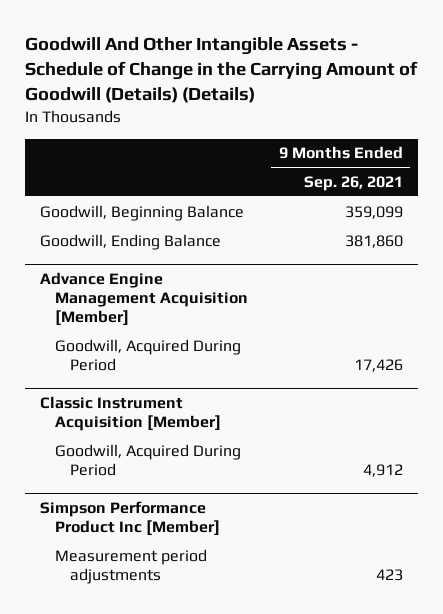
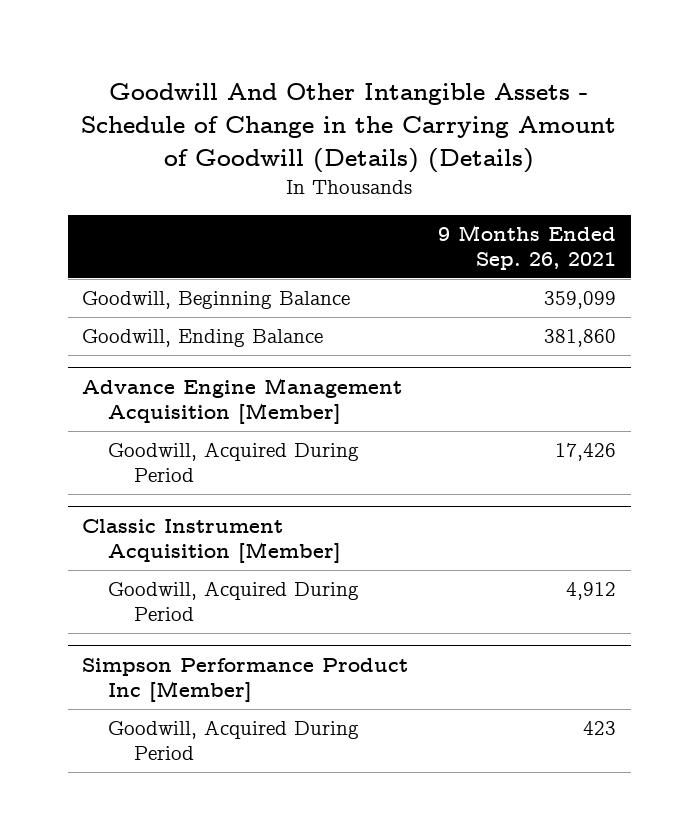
[55,548,208,584] Measurement period adjustments -> [108,720,360,761] Goodwill, Acquired During Period

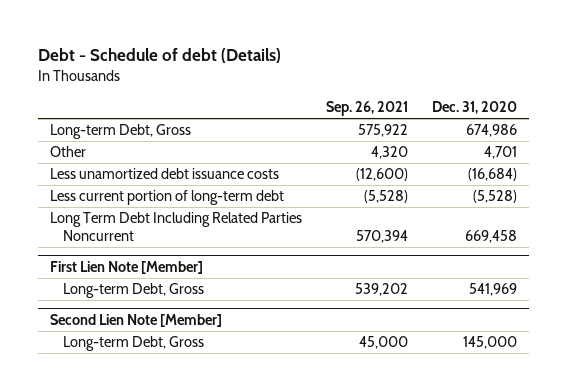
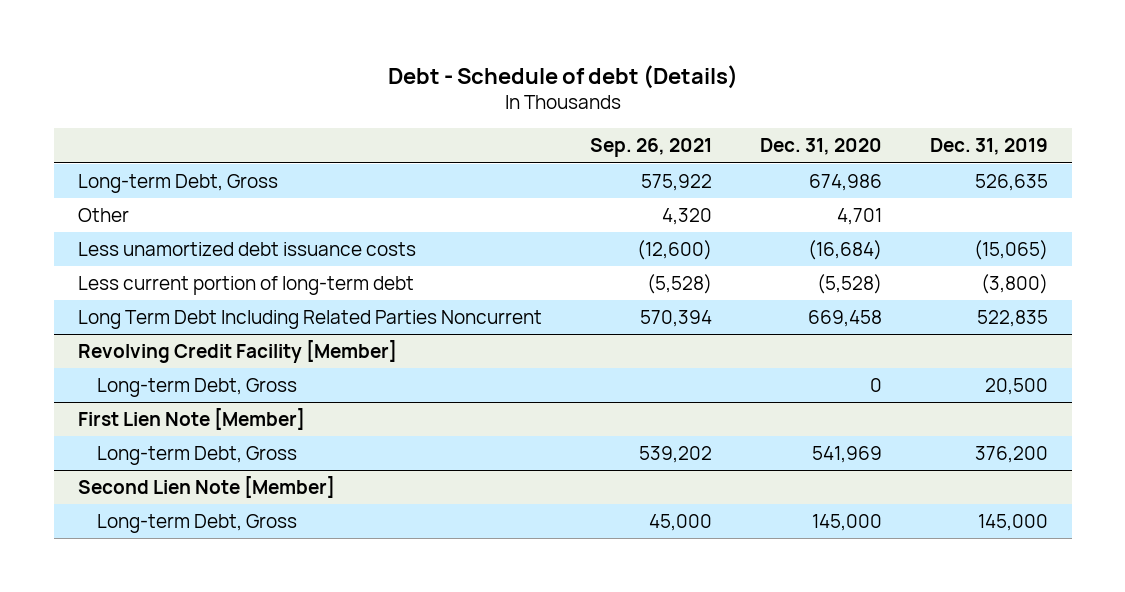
none -> [929,138,1048,156] Dec. 31, 2019
none -> [77,340,397,364] Revolving Credit Facility [Member]
none -> [97,378,298,398] Long-term Debt, Gross

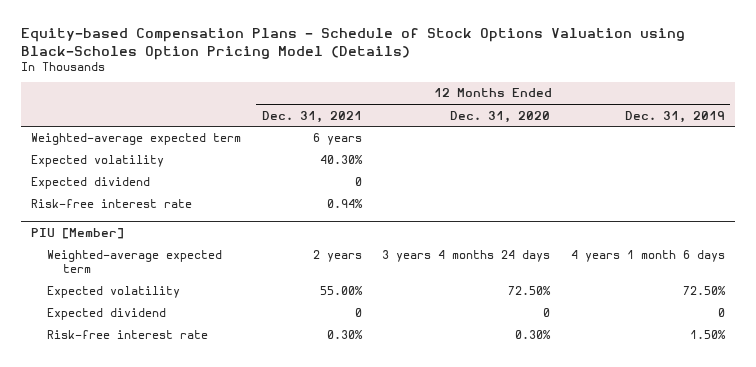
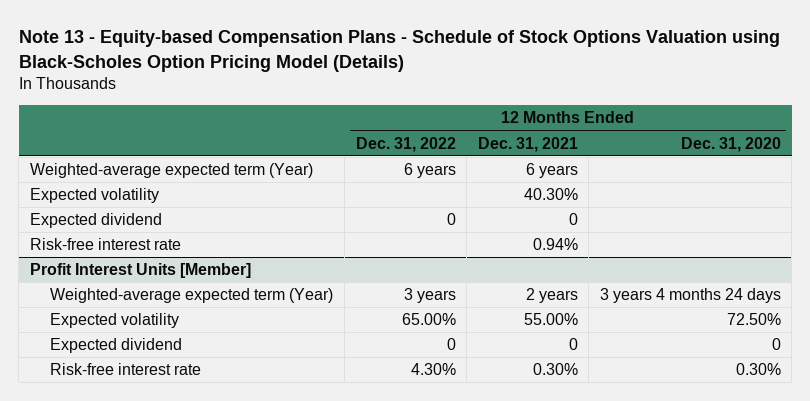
[20,28,685,60] Equity-based Compensation Plans - Schedule of Stock Options Valuation using Black-Scholes Option Pricing Model (Details) -> [18,30,780,72] Note 13 - Equity-based Compensation Plans - Schedule of Stock Options Valuation using Black-Scholes Option Pricing Model (Details)
[625,110,726,123] Dec. 31, 2019 -> none
none -> [355,136,456,152] Dec. 31, 2022
[30,133,241,146] Weighted-average expected term -> [29,163,313,179] Weighted-average expected term (Year)
[30,228,124,240] PIU [Member] -> none
none -> [29,263,251,279] Profit Interest Units [Member]
[46,250,222,274] Weighted-average expected term -> [50,288,334,304] Weighted-average expected term (Year)

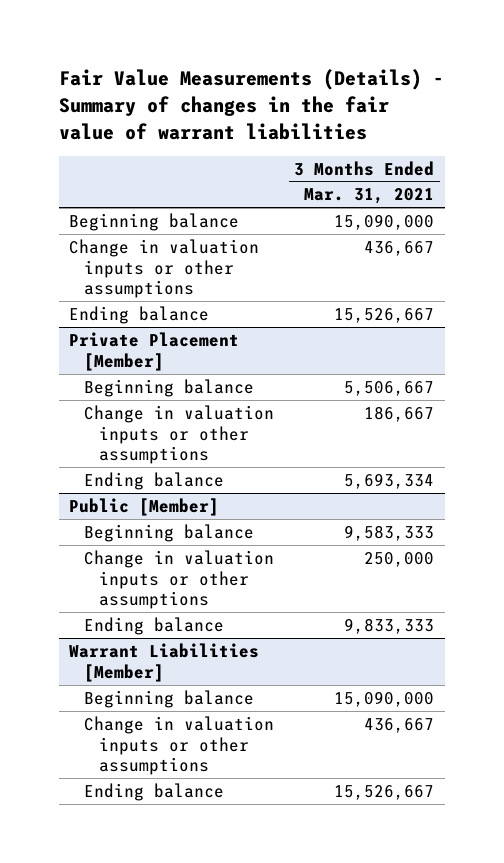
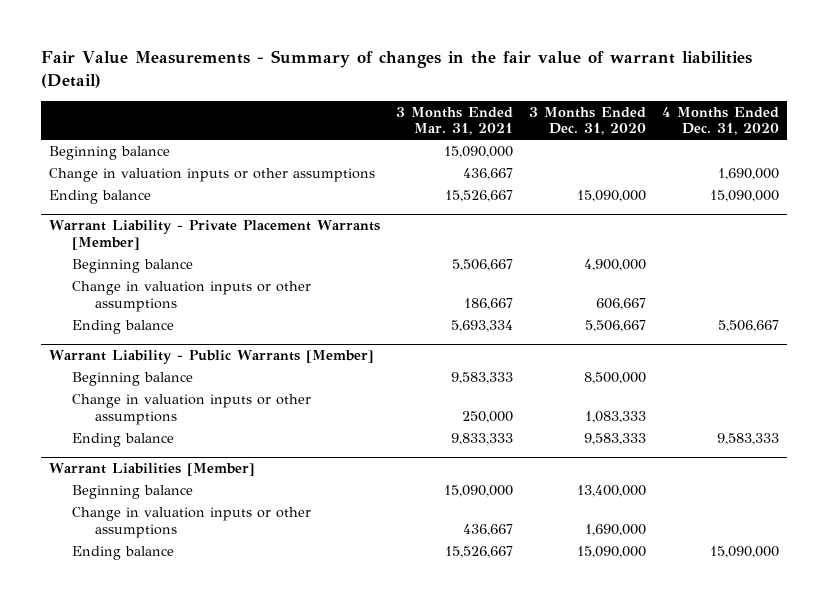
[58,69,444,140] Fair Value Measurements (Details) - Summary of changes in the fair value of warrant liabilities -> [40,50,752,89] Fair Value Measurements - Summary of changes in the fair value of warrant liabilities (Detail)
none -> [528,106,646,136] 3 Months Ended Dec. 31, 2020
none -> [661,106,779,136] 4 Months Ended Dec. 31, 2020
[69,331,240,371] Private Placement [Member] -> [48,220,380,251] Warrant Liability - Private Placement Warrants [Member]
[69,497,220,516] Public [Member] -> [48,350,374,365] Warrant Liability - Public Warrants [Member]

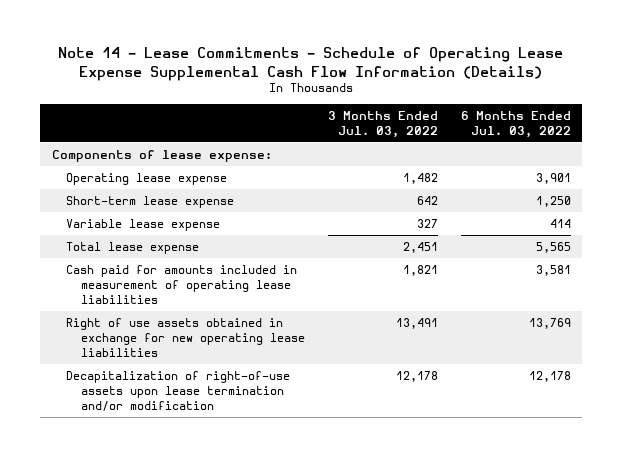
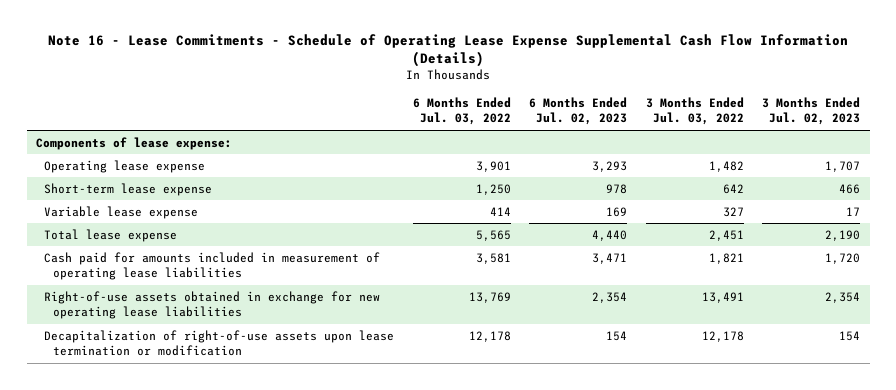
[58,47,564,81] Note 14 - Lease Commitments - Schedule of Operating Lease Expense Supplemental Cash Flow Information (Details) -> [48,33,849,68] Note 16 - Lease Commitments - Schedule of Operating Lease Expense Supplemental Cash Flow Information (Details)
none -> [529,97,628,126] 6 Months Ended Jul. 02, 2023
none -> [762,97,861,126] 3 Months Ended Jul. 02, 2023
[66,317,306,357] Right of use assets obtained in exchange for new operating lease liabilities -> [44,290,381,320] Right-of-use assets obtained in exchange for new operating lease liabilities
[66,370,291,411] Decapitalization of right-of-use assets upon lease termination and/or modification -> [44,329,395,357] Decapitalization of right-of-use assets upon lease termination or modification

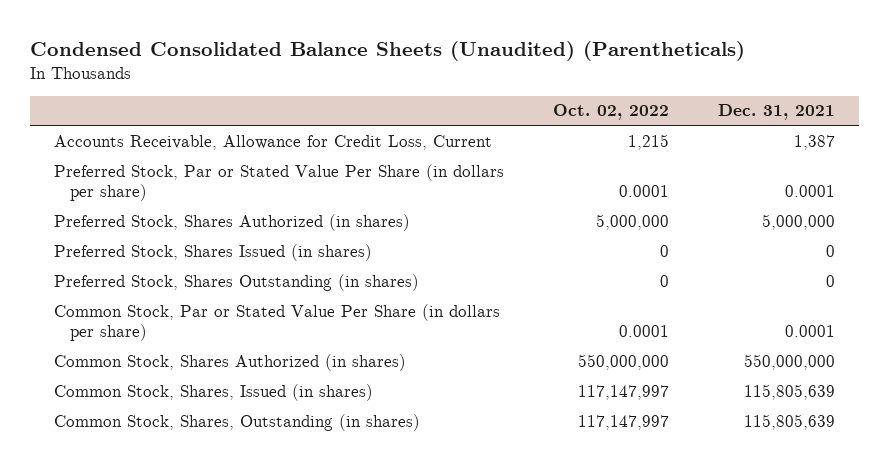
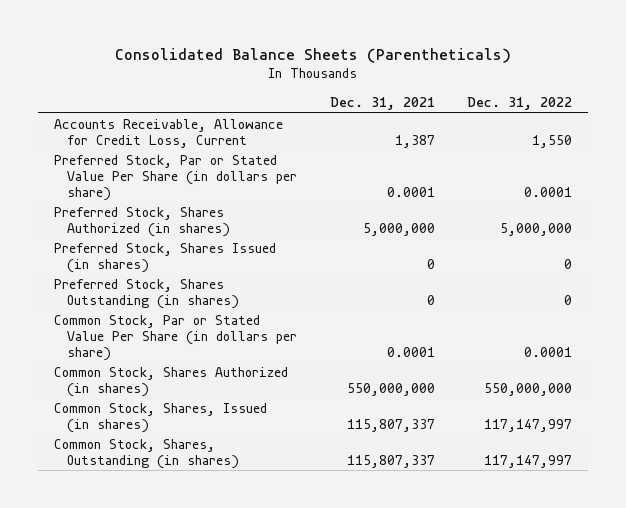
[30,41,746,62] Condensed Consolidated Balance Sheets (Unaudited) (Parentheticals) -> [115,47,512,63] Consolidated Balance Sheets (Parentheticals)
[553,104,670,121] Oct. 02, 2022 -> none
none -> [466,97,572,111] Dec. 31, 2022
[743,383,835,400] 115,805,639 -> [346,418,435,432] 115,807,337
[743,413,835,430] 115,805,639 -> [346,454,435,468] 115,807,337

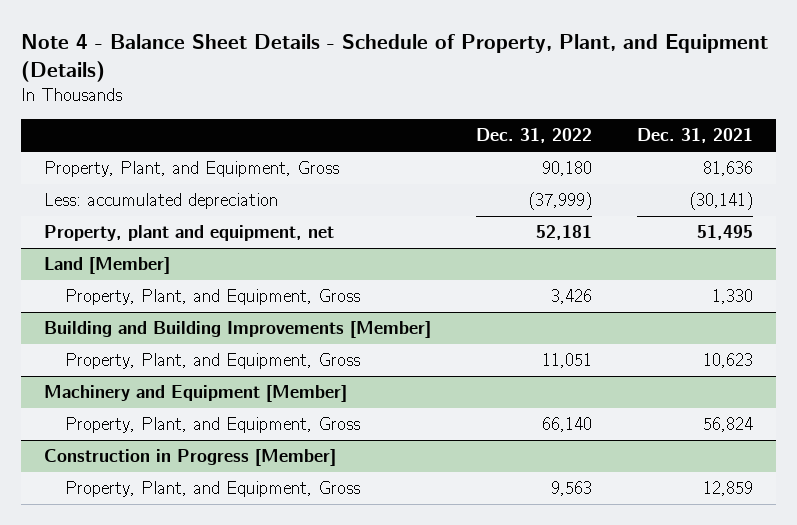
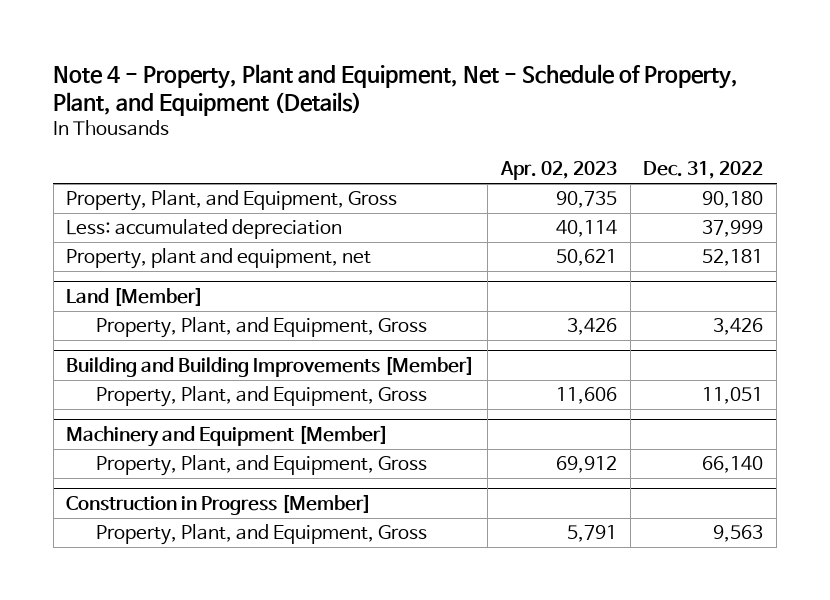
[20,33,768,82] Note 4 - Balance Sheet Details - Schedule of Property, Plant, and Equipment (Details) -> [53,63,739,117] Note 4 - Property, Plant and Equipment, Net - Schedule of Property, Plant, and Equipment (Details)
[637,128,754,144] Dec. 31, 2021 -> none
none -> [499,161,617,181] Apr. 02, 2023
[527,192,592,211] (37,999) -> [702,220,764,238] 37,999

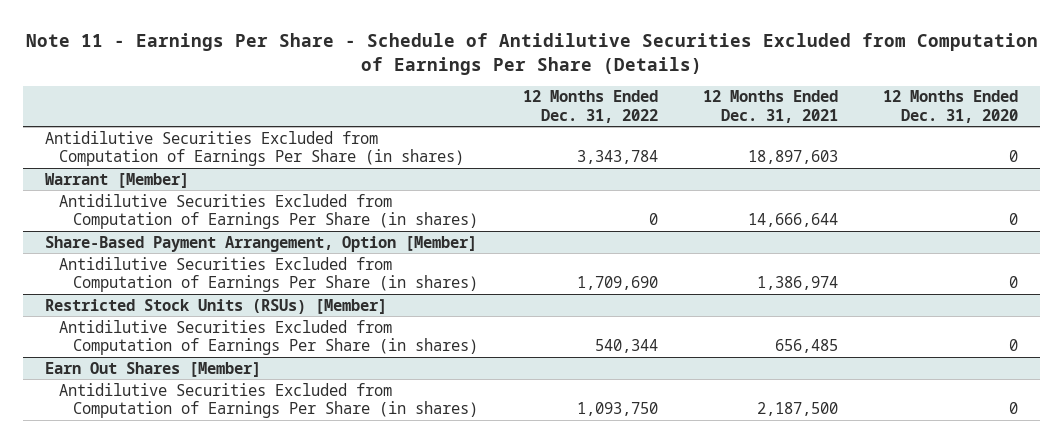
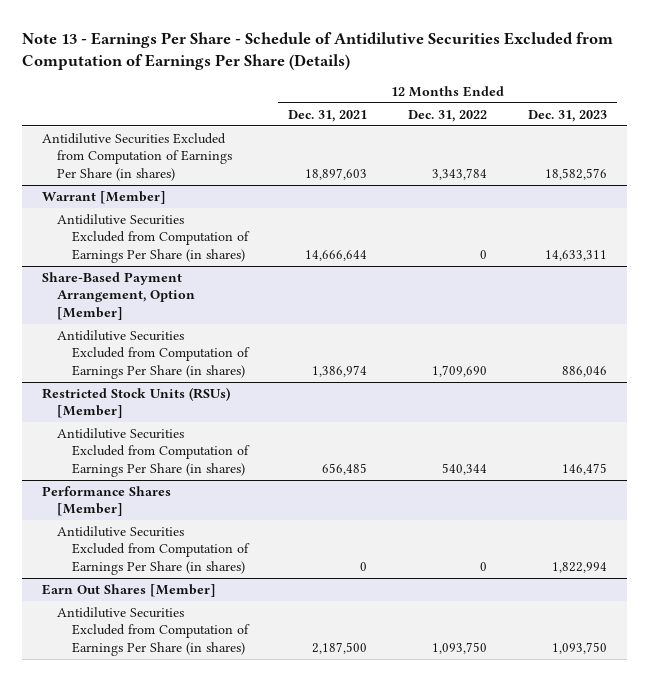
[25,32,1038,75] Note 11 - Earnings Per Share - Schedule of Antidilutive Securities Excluded from Computation of Earnings Per Share (Details) -> [21,31,613,70] Note 13 - Earnings Per Share - Schedule of Antidilutive Securities Excluded from Computation of Earnings Per Share (Details)
[882,90,1018,123] 12 Months Ended Dec. 31, 2020 -> none
none -> [527,109,607,122] Dec. 31, 2023
none -> [42,486,172,517] Performance Shares [Member]
none -> [56,526,250,575] Antidilutive Securities Excluded from Computation of Earnings Per Share (in shares)

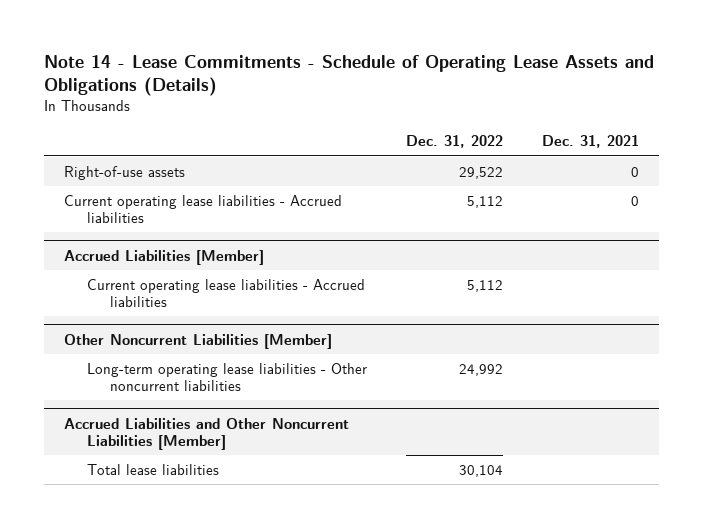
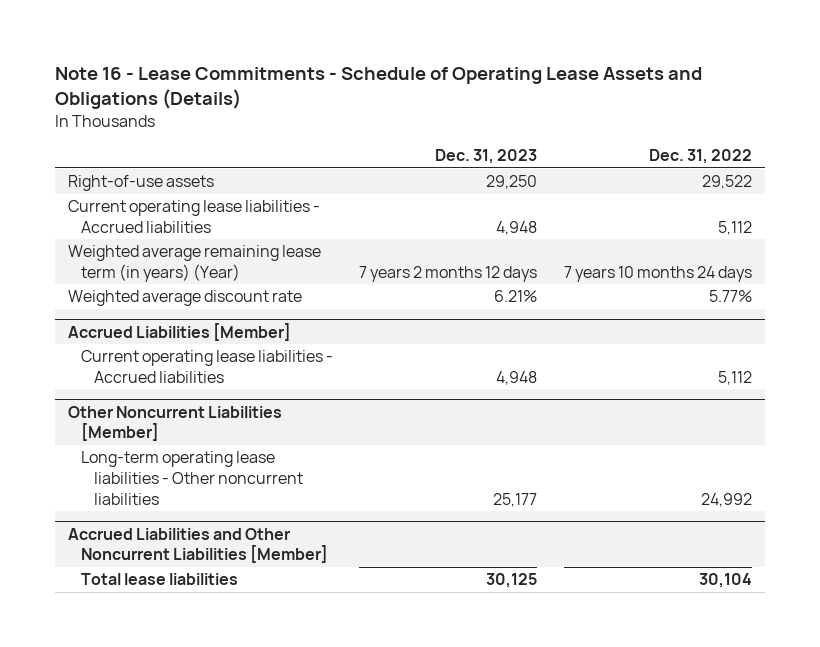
[44,54,655,97] Note 14 - Lease Commitments - Schedule of Operating Lease Assets and Obligations (Details) -> [55,67,703,110] Note 16 - Lease Commitments - Schedule of Operating Lease Assets and Obligations (Details)
[542,135,640,149] Dec. 31, 2021 -> none
none -> [435,149,538,165] Dec. 31, 2023
none -> [68,245,322,282] Weighted average remaining lease term (in years) (Year)
none -> [68,290,303,307] Weighted average discount rate

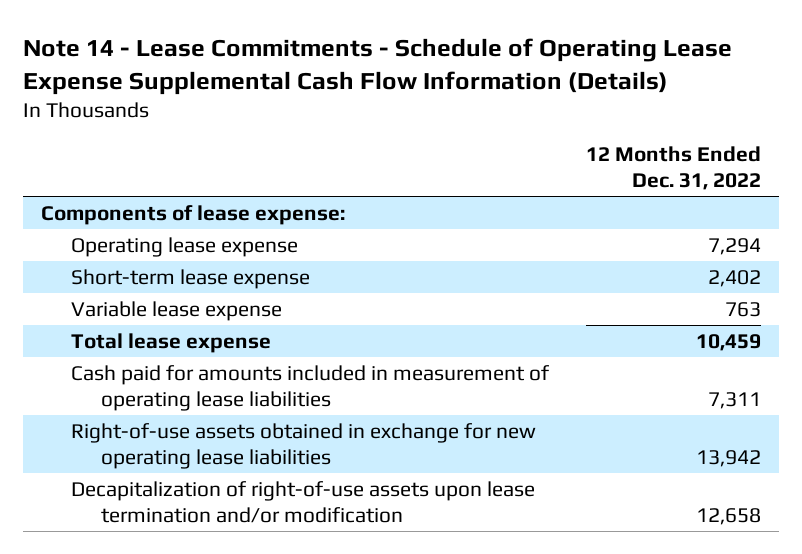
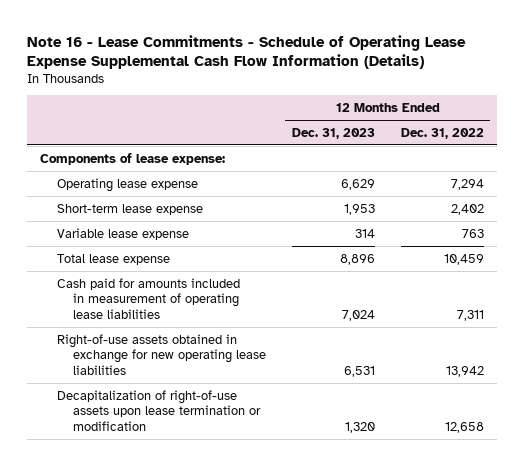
[22,37,732,95] Note 14 - Lease Commitments - Schedule of Operating Lease Expense Supplemental Cash Flow Information (Details) -> [27,34,467,70] Note 16 - Lease Commitments - Schedule of Operating Lease Expense Supplemental Cash Flow Information (Details)
none -> [291,127,375,139] Dec. 31, 2023
[71,480,536,523] Decapitalization of right-of-use assets upon lease termination and/or modification -> [56,389,261,431] Decapitalization of right-of-use assets upon lease termination or modification

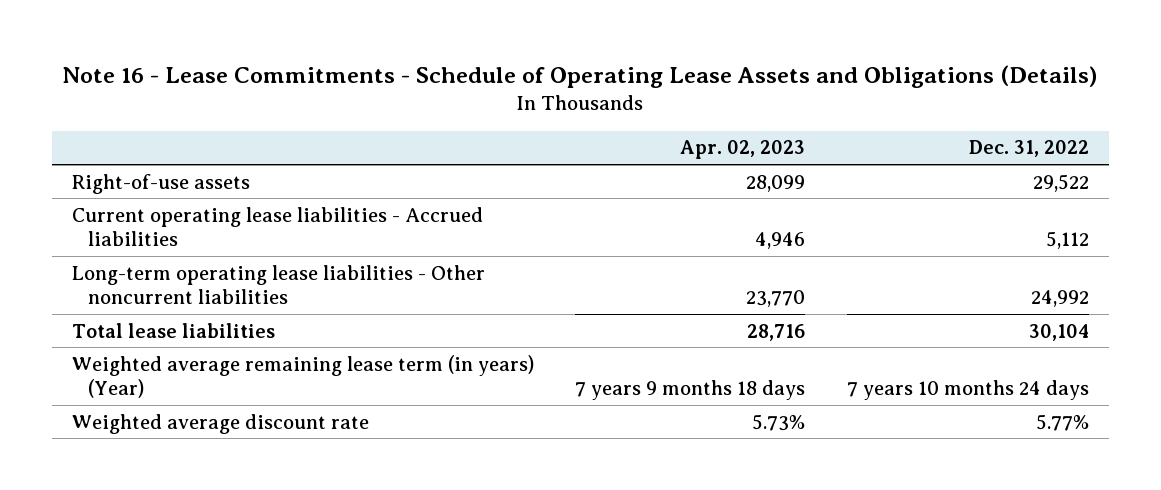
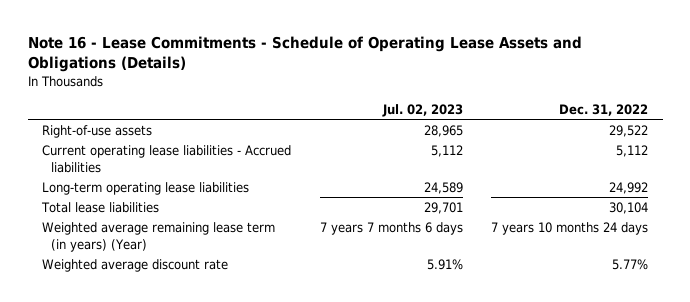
[680,140,806,160] Apr. 02, 2023 -> none
none -> [381,103,463,117] Jul. 02, 2023
[72,264,486,304] Long-term operating lease liabilities - Other noncurrent liabilities -> [41,181,249,195] Long-term operating lease liabilities

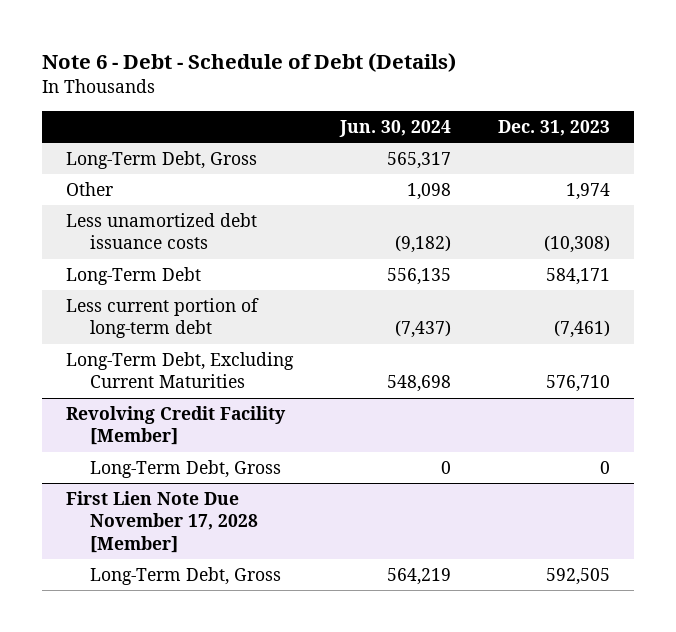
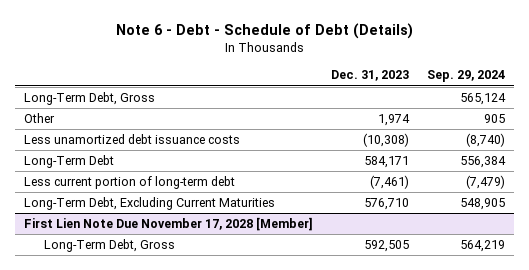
[338,119,451,137] Jun. 30, 2024 -> none
none -> [427,70,506,83] Sep. 29, 2024
[65,405,286,446] Revolving Credit Facility [Member] -> none
[89,459,281,478] Long-Term Debt, Gross -> none

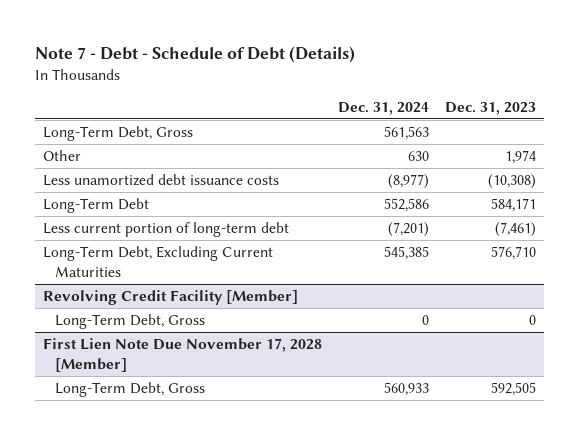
[115,22,413,39] Note 6 - Debt - Schedule of Debt (Details) -> [35,45,356,63] Note 7 - Debt - Schedule of Debt (Details)
[427,70,506,83] Sep. 29, 2024 -> none
none -> [338,101,430,115] Dec. 31, 2024
none -> [43,289,299,305] Revolving Credit Facility [Member]
none -> [54,313,205,329] Long-Term Debt, Gross

